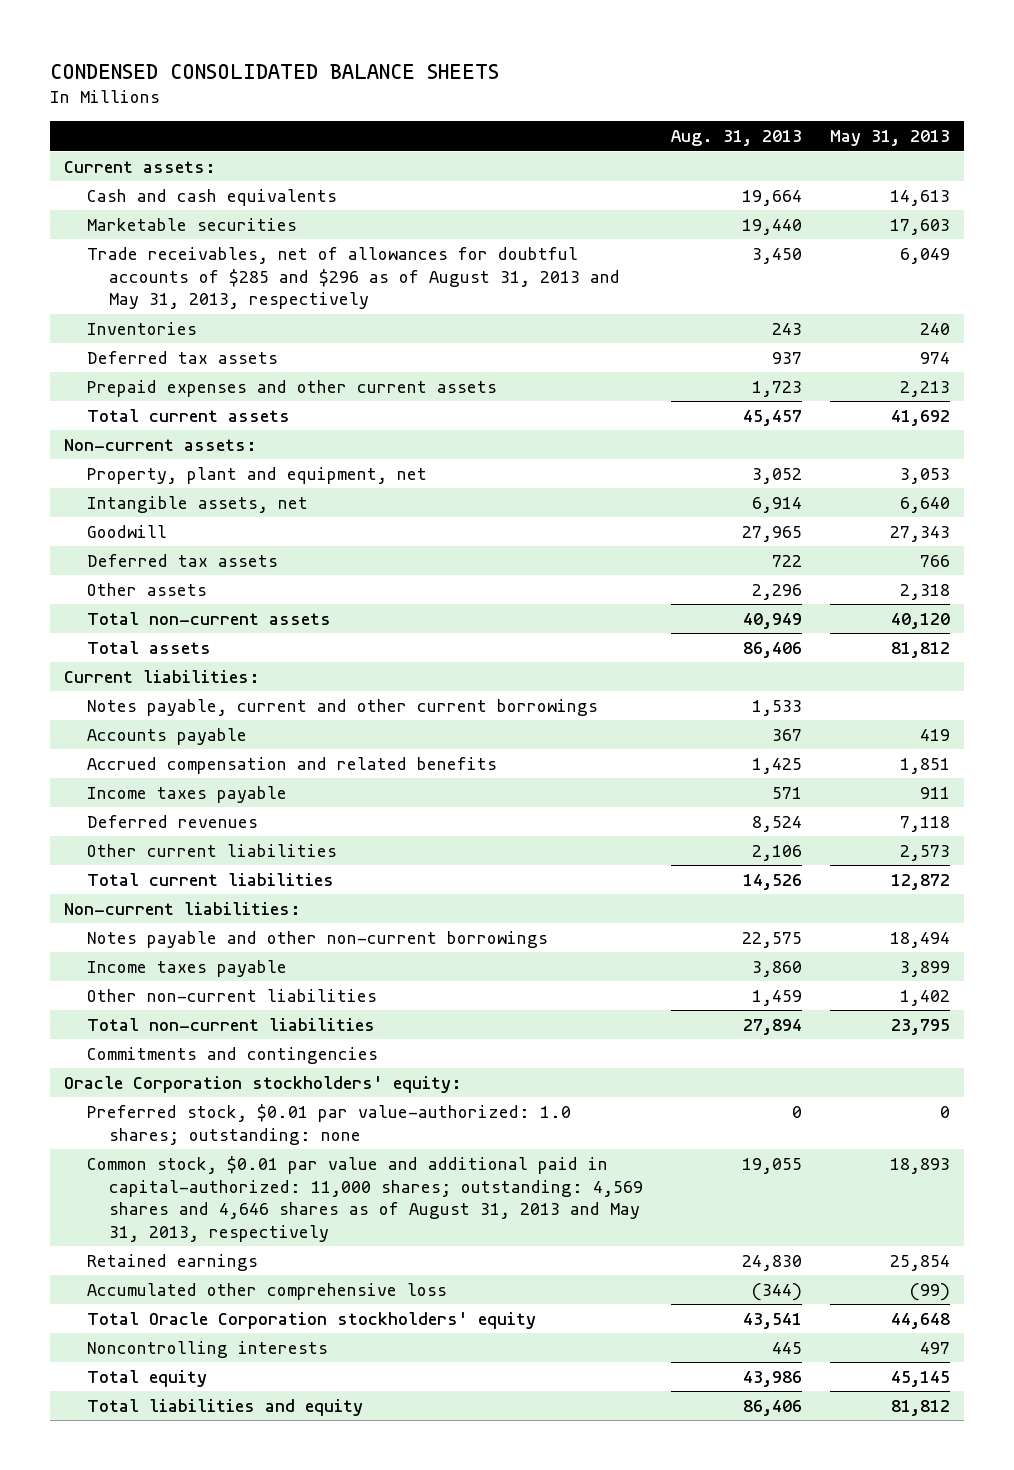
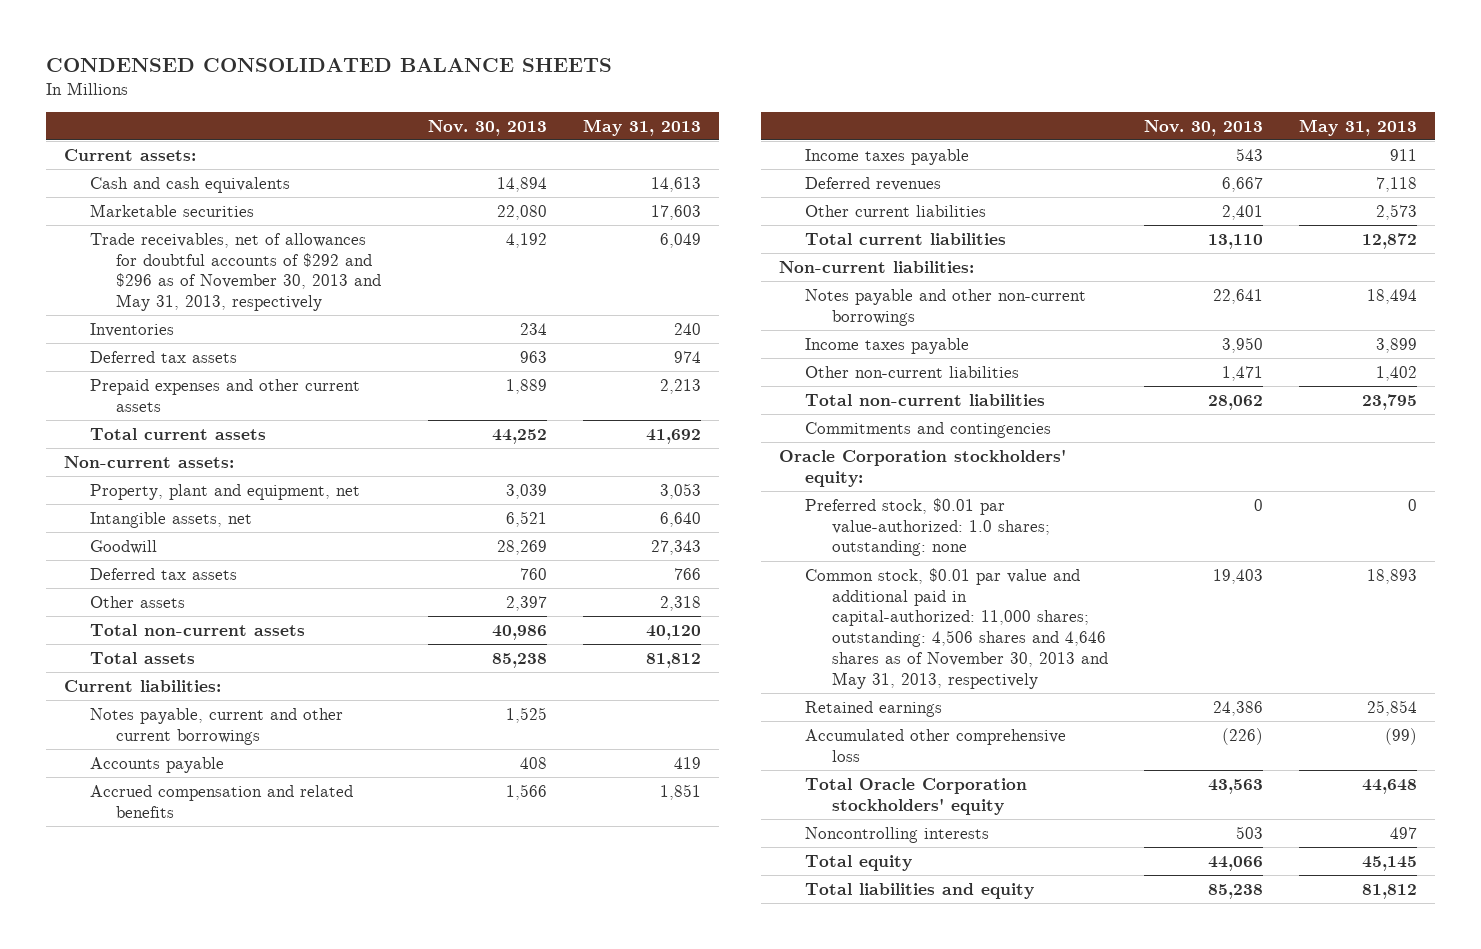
[670,130,802,147] Aug. 31, 2013 -> none
none -> [428,119,548,136] Nov. 30, 2013
[86,246,621,310] Trade receivables, net of allowances for doubtful accounts of $285 and $296 as of August 31, 2013 and May 31, 2013, respectively -> [90,232,382,312] Trade receivables, net of allowances for doubtful accounts of $292 and $296 as of November 30, 2013 and May 31, 2013, respectively
[86,1155,644,1243] Common stock, $0.01 par value and additional paid in capital-authorized: 11,000 shares; outstanding: 4,569 shares and 4,646 shares as of August 31, 2013 and May 31, 2013, respectively -> [805,567,1108,690] Common stock, $0.01 par value and additional paid in capital-authorized: 11,000 shares; outstanding: 4,506 shares and 4,646 shares as of November 30, 2013 and May 31, 2013, respectively

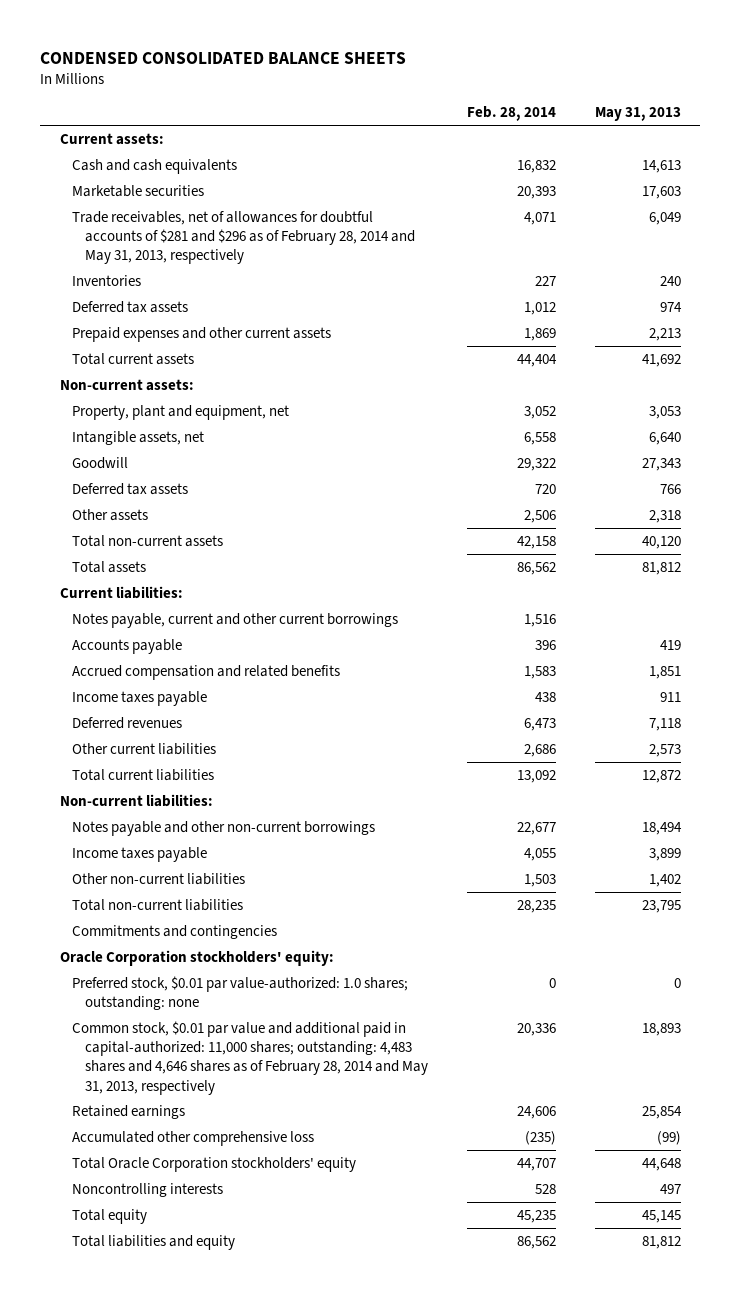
[428,119,548,136] Nov. 30, 2013 -> none
none -> [466,106,556,122] Feb. 28, 2014
[90,232,382,312] Trade receivables, net of allowances for doubtful accounts of $292 and $296 as of November 30, 2013 and May 31, 2013, respectively -> [72,210,416,265] Trade receivables, net of allowances for doubtful accounts of $281 and $296 as of February 28, 2014 and May 31, 2013, respectively
[805,567,1108,690] Common stock, $0.01 par value and additional paid in capital-authorized: 11,000 shares; outstanding: 4,506 shares and 4,646 shares as of November 30, 2013 and May 31, 2013, respectively -> [72,1020,429,1095] Common stock, $0.01 par value and additional paid in capital-authorized: 11,000 shares; outstanding: 4,483 shares and 4,646 shares as of February 28, 2014 and May 31, 2013, respectively

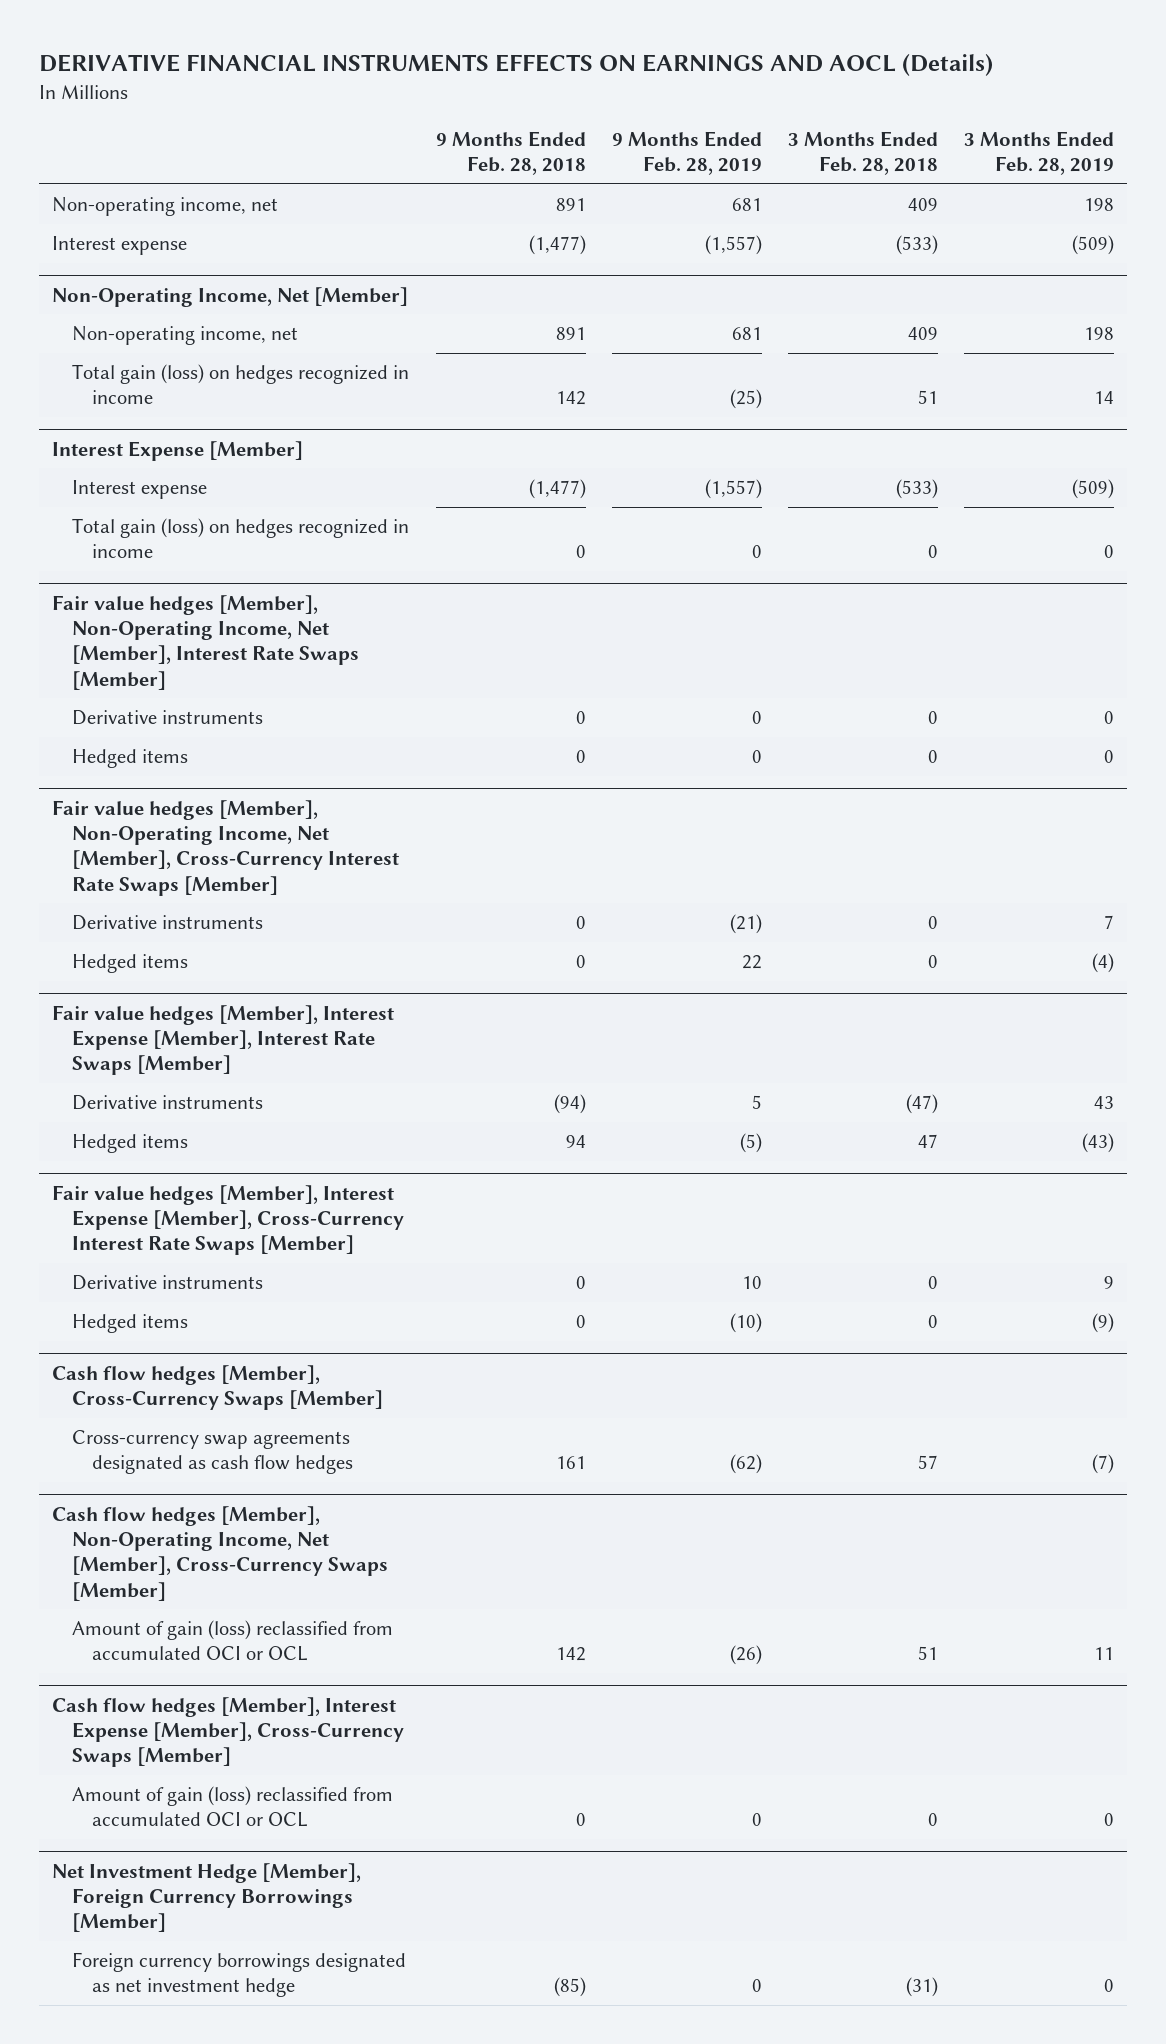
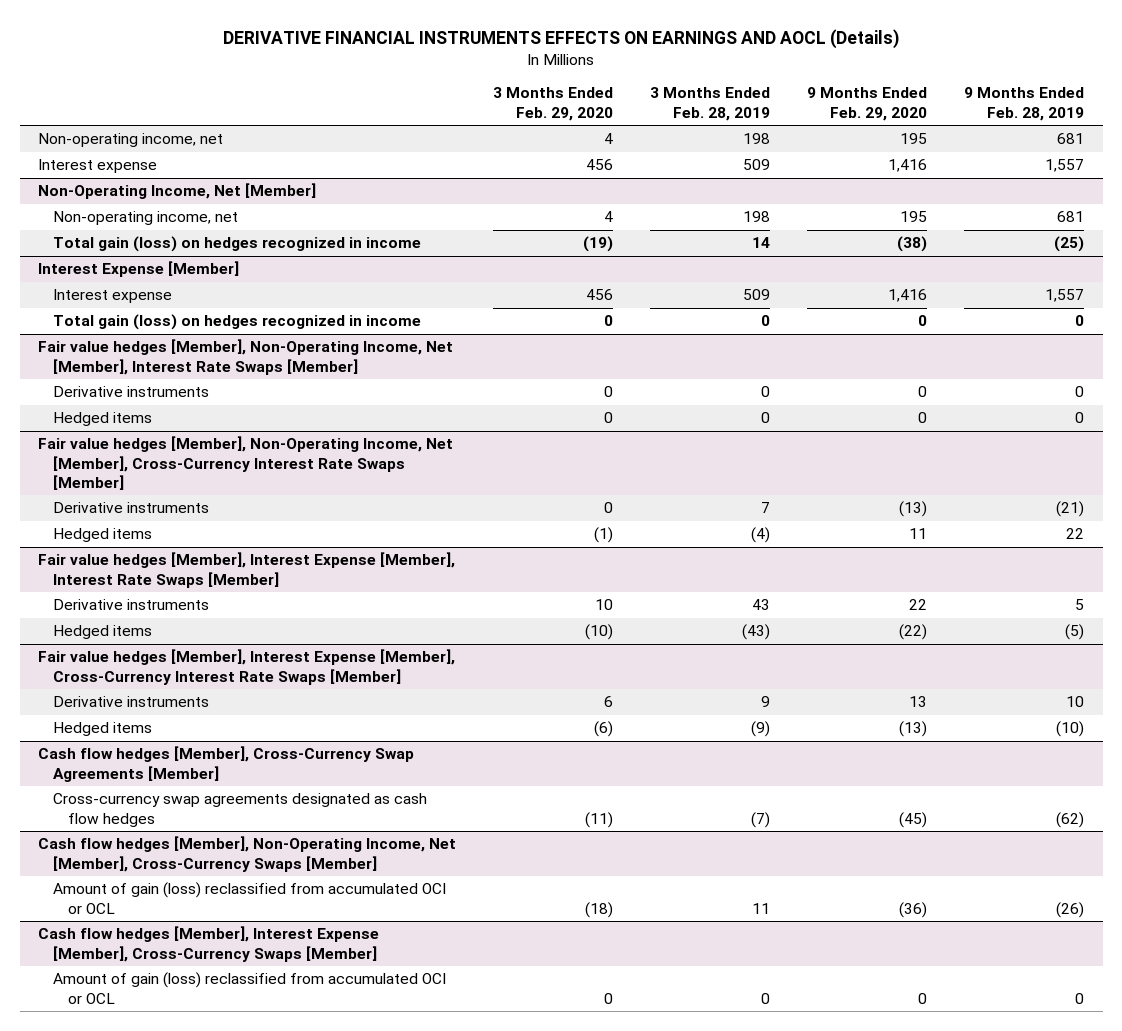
[435,130,586,176] 9 Months Ended Feb. 28, 2018 -> none
[787,130,938,176] 3 Months Ended Feb. 28, 2018 -> none
none -> [493,87,614,121] 3 Months Ended Feb. 29, 2020
none -> [807,87,928,121] 9 Months Ended Feb. 29, 2020
[704,234,762,255] (1,557) -> [1045,159,1085,173] 1,557
[1072,234,1115,255] (509) -> [743,159,771,171] 509
[704,478,762,499] (1,557) -> [1045,289,1085,303] 1,557
[1072,478,1115,499] (509) -> [743,289,771,301] 509
[52,1364,384,1410] Cash flow hedges [Member], Cross-Currency Swaps [Member] -> [38,746,415,782] Cash flow hedges [Member], Cross-Currency Swap Agreements [Member]
[52,1862,362,1933] Net Investment Hedge [Member], Foreign Currency Borrowings [Member] -> none
[72,1951,407,1998] Foreign currency borrowings designated as net investment hedge -> none

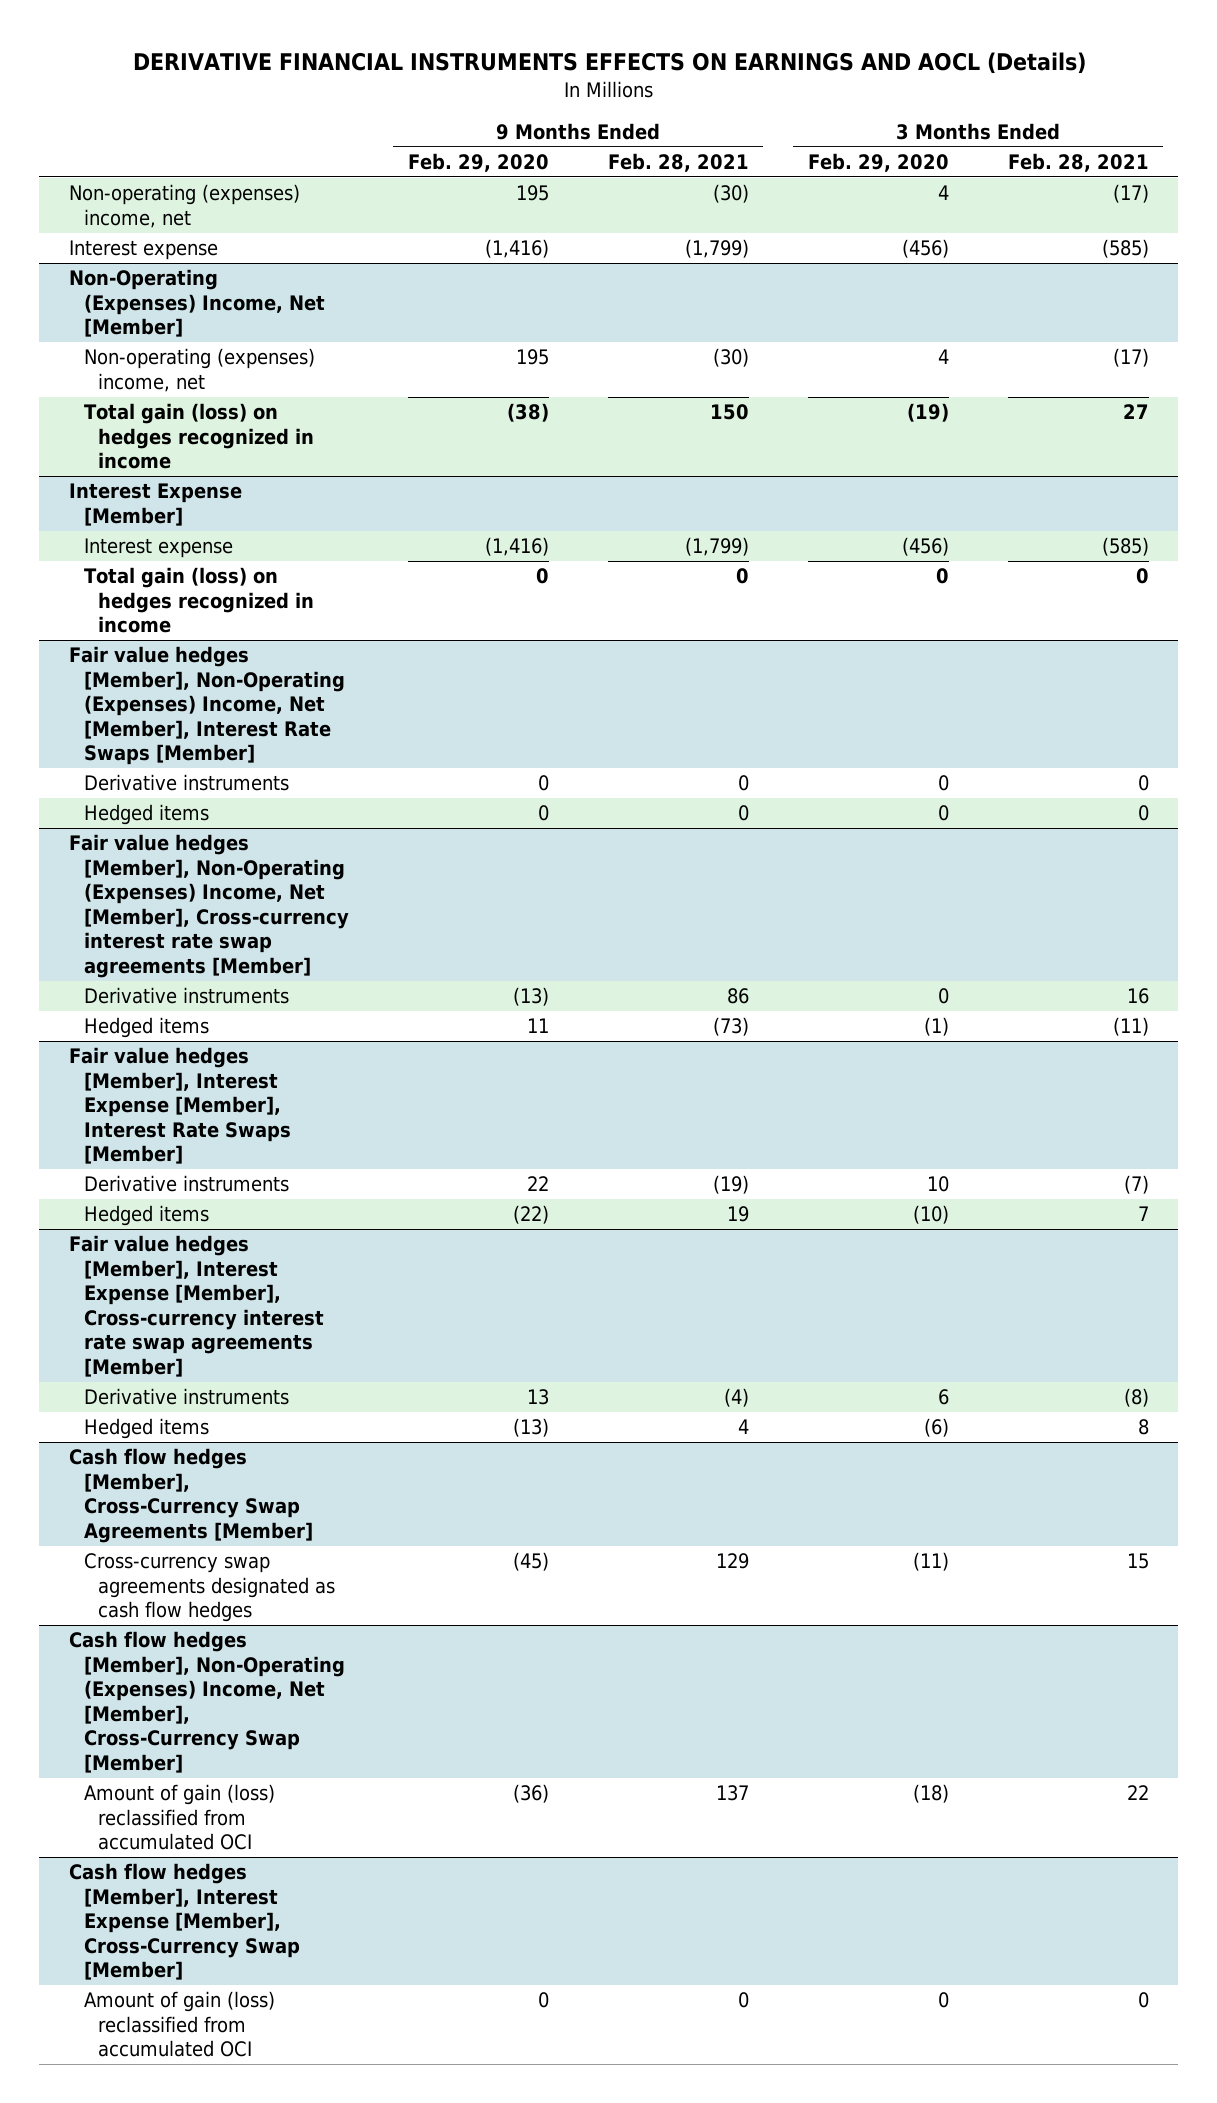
[650,87,771,121] 3 Months Ended Feb. 28, 2019 -> none
[964,87,1085,121] 9 Months Ended Feb. 28, 2019 -> none
none -> [607,152,749,172] Feb. 28, 2021
none -> [1007,152,1149,172] Feb. 28, 2021
[38,133,224,148] Non-operating income, net -> [68,184,300,228] Non-operating (expenses) income, net
[586,159,614,171] 456 -> [901,239,949,259] (456)
[888,159,928,173] 1,416 -> [484,239,549,259] (1,416)
[38,183,317,200] Non-Operating Income, Net [Member] -> [68,269,325,338] Non-Operating (Expenses) Income, Net [Member]
[53,211,239,226] Non-operating income, net -> [83,348,315,392] Non-operating (expenses) income, net
[586,289,614,301] 456 -> [901,537,949,557] (456)
[888,289,928,303] 1,416 -> [484,537,549,557] (1,416)
[38,339,454,375] Fair value hedges [Member], Non-Operating Income, Net [Member], Interest Rate Swaps [Member] -> [68,646,345,766] Fair value hedges [Member], Non-Operating (Expenses) Income, Net [Member], Interest Rate Swaps [Member]
[38,436,454,491] Fair value hedges [Member], Non-Operating Income, Net [Member], Cross-Currency Interest Rate Swaps [Member] -> [68,834,349,979] Fair value hedges [Member], Non-Operating (Expenses) Income, Net [Member], Cross-currency interest rate swap agreements [Member]
[38,649,456,685] Fair value hedges [Member], Interest Expense [Member], Cross-Currency Interest Rate Swaps [Member] -> [68,1235,324,1378] Fair value hedges [Member], Interest Expense [Member], Cross-currency interest rate swap agreements [Member]
[38,836,457,872] Cash flow hedges [Member], Non-Operating Income, Net [Member], Cross-Currency Swaps [Member] -> [68,1631,345,1774] Cash flow hedges [Member], Non-Operating (Expenses) Income, Net [Member], Cross-Currency Swap [Member]
[53,882,447,914] Amount of gain (loss) reclassified from accumulated OCI or OCL -> [83,1784,275,1851] Amount of gain (loss) reclassified from accumulated OCI
[38,926,380,962] Cash flow hedges [Member], Interest Expense [Member], Cross-Currency Swaps [Member] -> [68,1863,300,1981] Cash flow hedges [Member], Interest Expense [Member], Cross-Currency Swap [Member]
[53,972,447,1004] Amount of gain (loss) reclassified from accumulated OCI or OCL -> [83,1991,275,2058] Amount of gain (loss) reclassified from accumulated OCI

